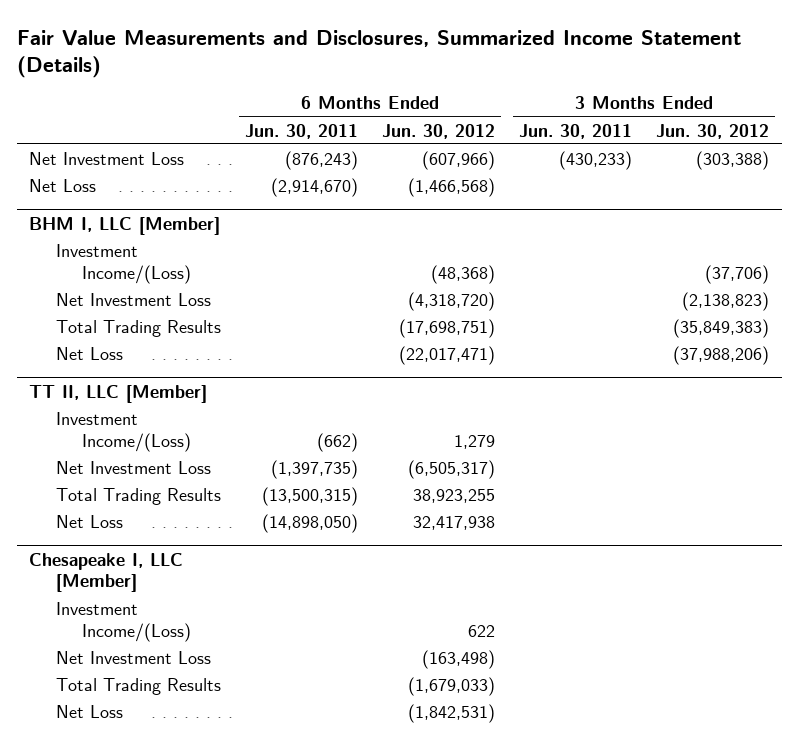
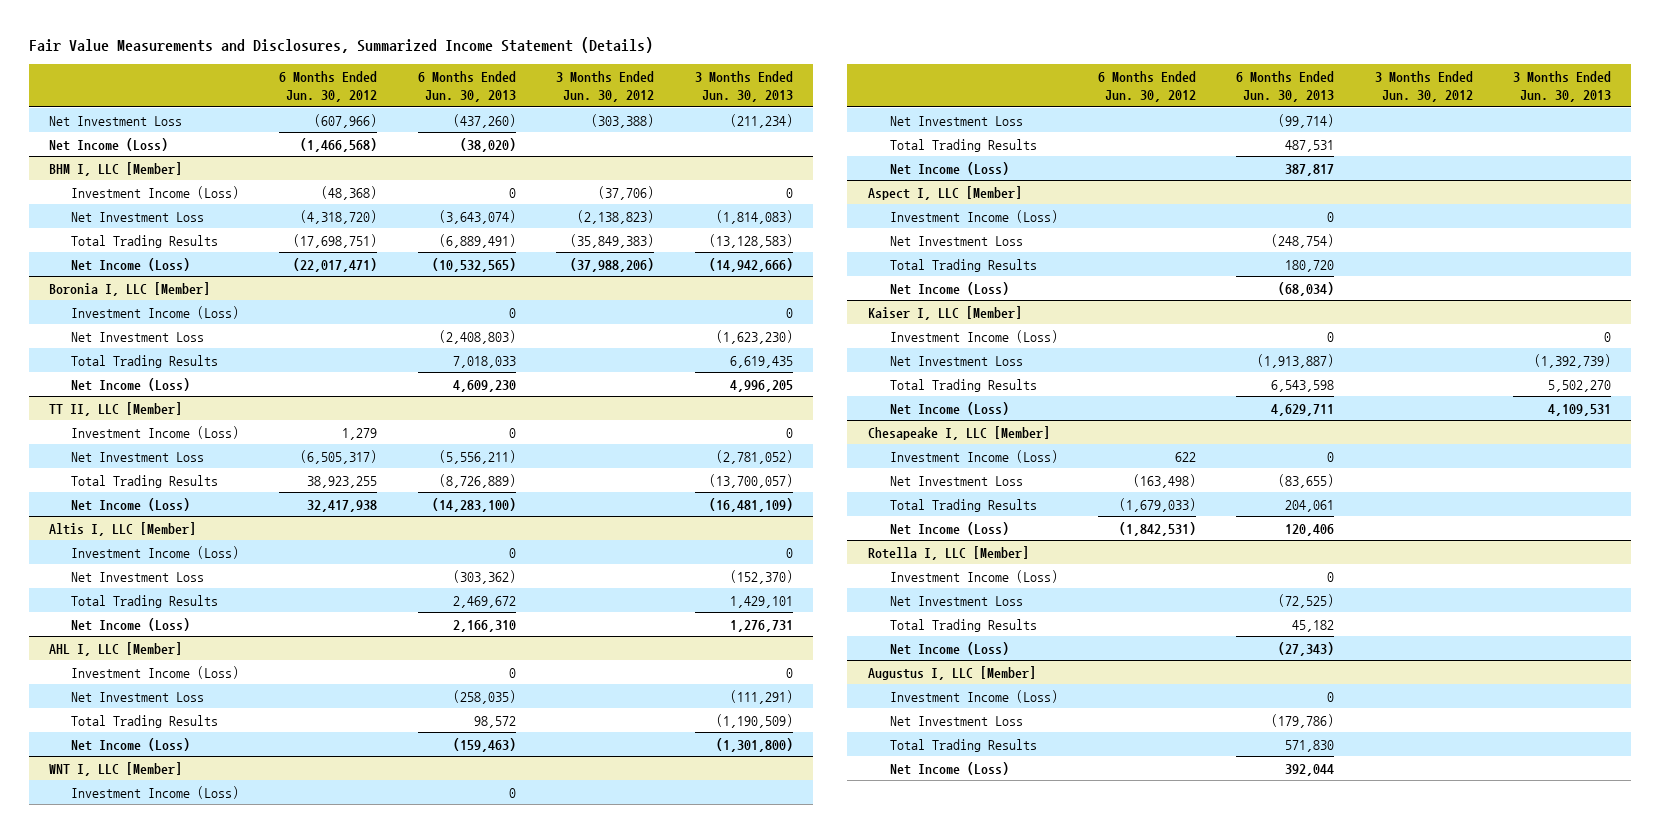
[244,123,358,139] Jun. 30, 2011 -> none
[519,123,633,139] Jun. 30, 2011 -> none
none -> [417,70,516,102] 6 Months Ended Jun. 30, 2013
none -> [694,70,793,102] 3 Months Ended Jun. 30, 2013
[29,178,97,192] Net Loss -> [48,137,168,151] Net Income (Loss)
[55,243,192,284] Investment Income/(Loss) -> [71,185,240,199] Investment Income (Loss)
[55,346,123,360] Net Loss -> [71,257,191,271] Net Income (Loss)
none -> [48,281,210,296] Boronia I, LLC [Member]
none -> [71,305,240,319] Investment Income (Loss)
none -> [71,331,205,342] Net Investment Loss
none -> [71,354,219,368] Total Trading Results
none -> [71,377,191,391] Net Income (Loss)
[55,411,192,452] Investment Income/(Loss) -> [71,425,240,439] Investment Income (Loss)
[55,514,123,528] Net Loss -> [71,497,191,511] Net Income (Loss)
none -> [48,521,196,536] Altis I, LLC [Member]
none -> [71,545,240,559] Investment Income (Loss)
none -> [71,571,205,582] Net Investment Loss
none -> [71,594,219,608] Total Trading Results
none -> [71,617,191,631] Net Income (Loss)
none -> [48,641,182,656] AHL I, LLC [Member]
none -> [71,665,240,679] Investment Income (Loss)
none -> [71,691,205,702] Net Investment Loss
none -> [71,714,219,728] Total Trading Results
none -> [71,737,191,751] Net Income (Loss)
none -> [48,761,182,776] WNT I, LLC [Member]
none -> [71,785,240,799] Investment Income (Loss)
none -> [889,115,1023,126] Net Investment Loss
none -> [889,138,1037,152] Total Trading Results
none -> [889,161,1009,175] Net Income (Loss)
none -> [867,185,1022,200] Aspect I, LLC [Member]
none -> [889,209,1058,223] Investment Income (Loss)
none -> [889,235,1023,246] Net Investment Loss
none -> [889,258,1037,272] Total Trading Results
none -> [889,281,1009,295] Net Income (Loss)
none -> [867,305,1022,320] Kaiser I, LLC [Member]
none -> [889,329,1058,343] Investment Income (Loss)
none -> [889,355,1023,366] Net Investment Loss
none -> [889,378,1037,392] Total Trading Results
none -> [889,401,1009,415] Net Income (Loss)
[55,601,192,642] Investment Income/(Loss) -> [889,449,1058,463] Investment Income (Loss)
[55,704,123,718] Net Loss -> [889,521,1009,535] Net Income (Loss)
none -> [867,545,1029,560] Rotella I, LLC [Member]
none -> [889,569,1058,583] Investment Income (Loss)
none -> [889,595,1023,606] Net Investment Loss
none -> [889,618,1037,632] Total Trading Results
none -> [889,641,1009,655] Net Income (Loss)
none -> [867,665,1036,680] Augustus I, LLC [Member]
none -> [889,689,1058,703] Investment Income (Loss)
none -> [889,715,1023,726] Net Investment Loss
none -> [889,738,1037,752] Total Trading Results
none -> [889,761,1009,775] Net Income (Loss)

